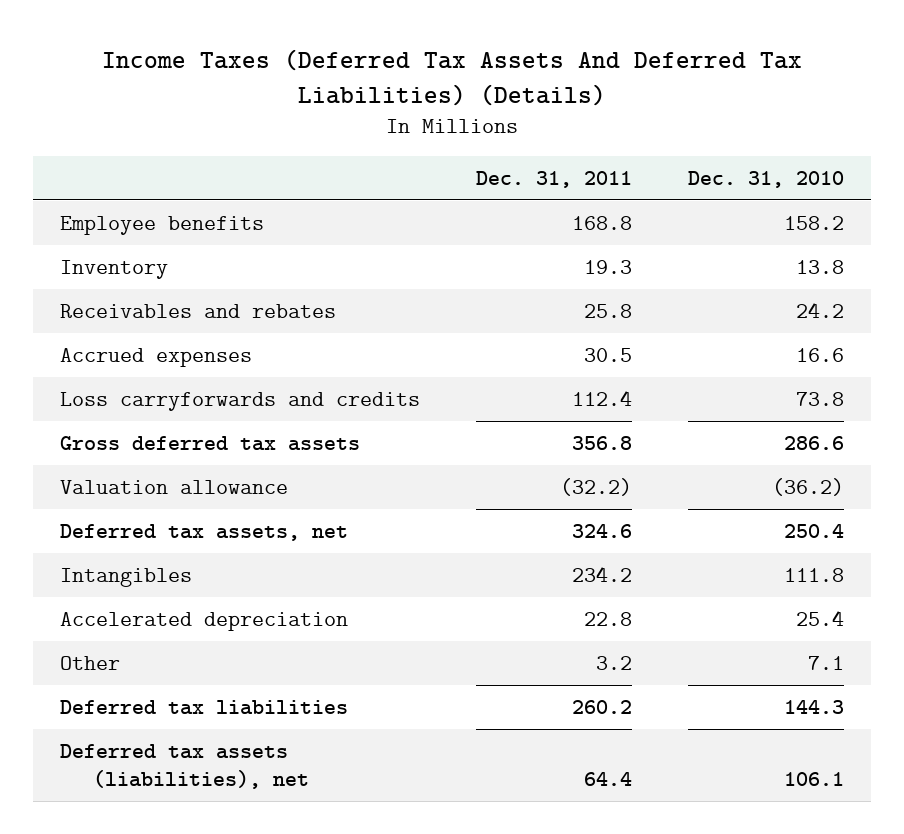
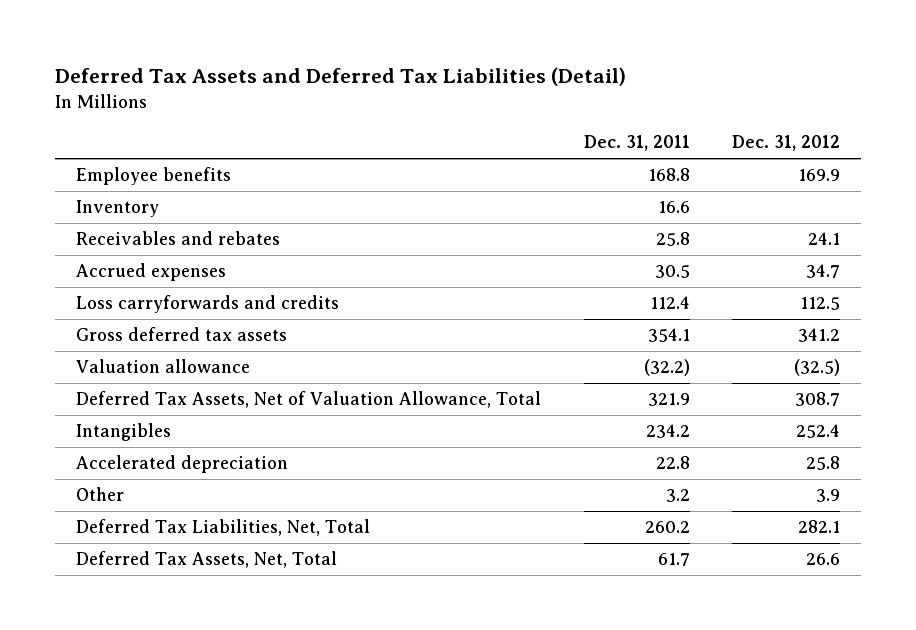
[101,48,802,106] Income Taxes (Deferred Tax Assets And Deferred Tax Liabilities) (Details) -> [55,67,627,87] Deferred Tax Assets and Deferred Tax Liabilities (Detail)
[687,170,844,188] Dec. 31, 2010 -> none
none -> [732,135,841,152] Dec. 31, 2012
[583,259,632,274] 19.3 -> [657,201,690,214] 16.6
[571,435,632,450] 356.8 -> [647,328,690,343] 354.1
[60,523,349,541] Deferred tax assets, net -> [76,391,542,409] Deferred Tax Assets, Net of Valuation Allowance, Total
[571,523,632,538] 324.6 -> [647,393,690,407] 321.9
[60,699,349,715] Deferred tax liabilities -> [76,519,371,537] Deferred Tax Liabilities, Net, Total
[60,743,310,790] Deferred tax assets (liabilities), net -> [76,551,338,569] Deferred Tax Assets, Net, Total
[583,772,632,787] 64.4 -> [657,553,690,567] 61.7

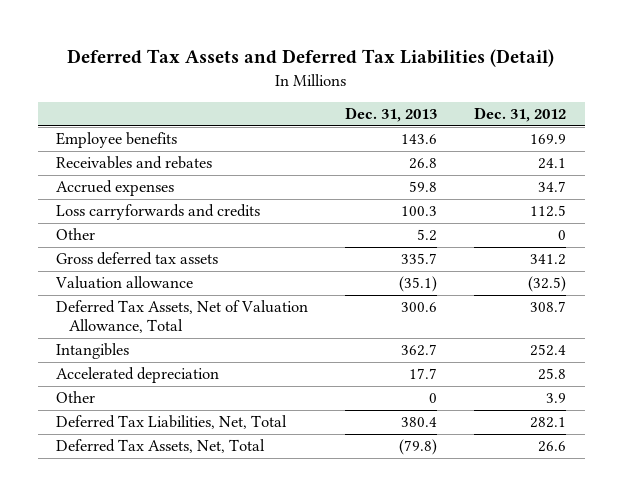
[583,135,690,152] Dec. 31, 2011 -> none
none -> [345,107,438,123] Dec. 31, 2013
[76,200,160,218] Inventory -> none
none -> [56,228,96,241] Other

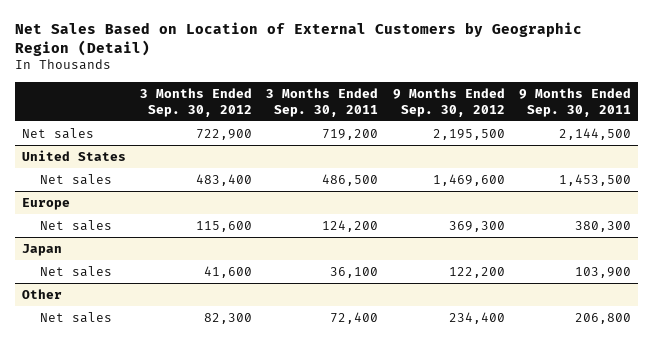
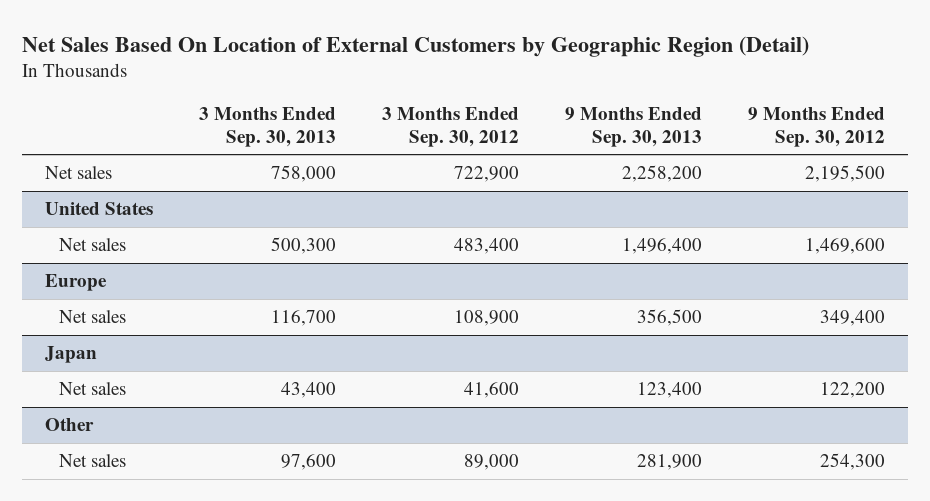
[14,21,582,56] Net Sales Based on Location of External Customers by Geographic Region (Detail) -> [22,35,810,57] Net Sales Based On Location of External Customers by Geographic Region (Detail)
[266,87,379,117] 3 Months Ended Sep. 30, 2011 -> none
[518,87,631,117] 9 Months Ended Sep. 30, 2011 -> none
none -> [199,107,337,147] 3 Months Ended Sep. 30, 2013
none -> [565,107,703,147] 9 Months Ended Sep. 30, 2013
[196,220,253,232] 115,600 -> [454,310,520,327] 108,900
[448,220,505,232] 369,300 -> [820,310,886,327] 349,400
[204,312,253,324] 82,300 -> [464,454,520,471] 89,000
[448,311,505,324] 234,400 -> [820,453,886,471] 254,300

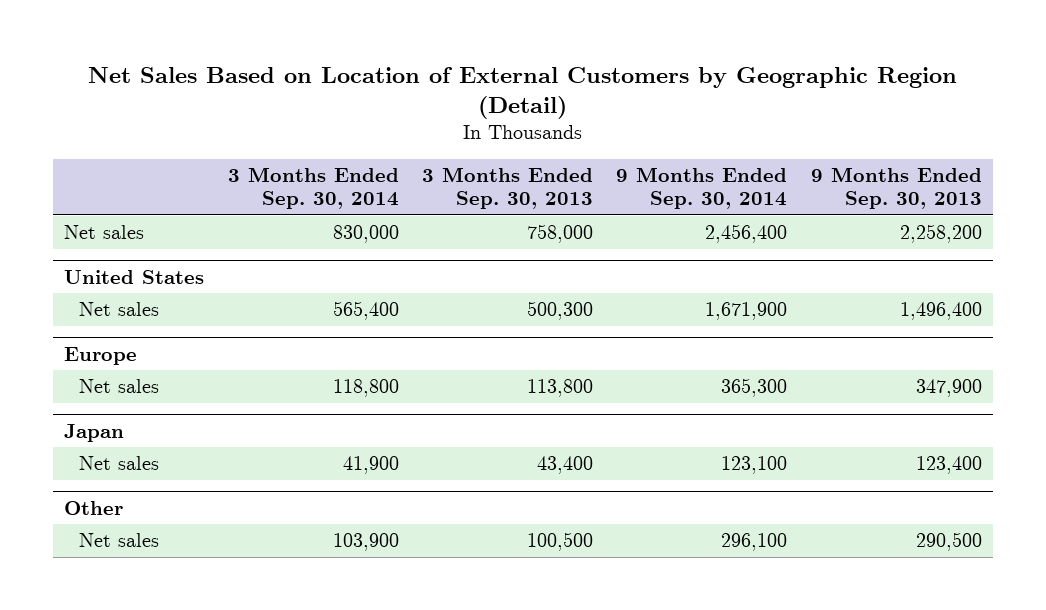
[22,35,810,57] Net Sales Based On Location of External Customers by Geographic Region (Detail) -> [87,66,957,120] Net Sales Based on Location of External Customers by Geographic Region (Detail)
[382,107,520,147] 3 Months Ended Sep. 30, 2012 -> none
[748,107,886,147] 9 Months Ended Sep. 30, 2012 -> none
none -> [227,166,399,210] 3 Months Ended Sep. 30, 2014
none -> [616,166,788,210] 9 Months Ended Sep. 30, 2014
[271,310,337,327] 116,700 -> [526,378,593,397] 113,800
[637,309,703,327] 356,500 -> [915,378,982,397] 347,900
[281,454,337,471] 97,600 -> [526,531,593,551] 100,500
[637,454,703,471] 281,900 -> [915,531,982,551] 290,500

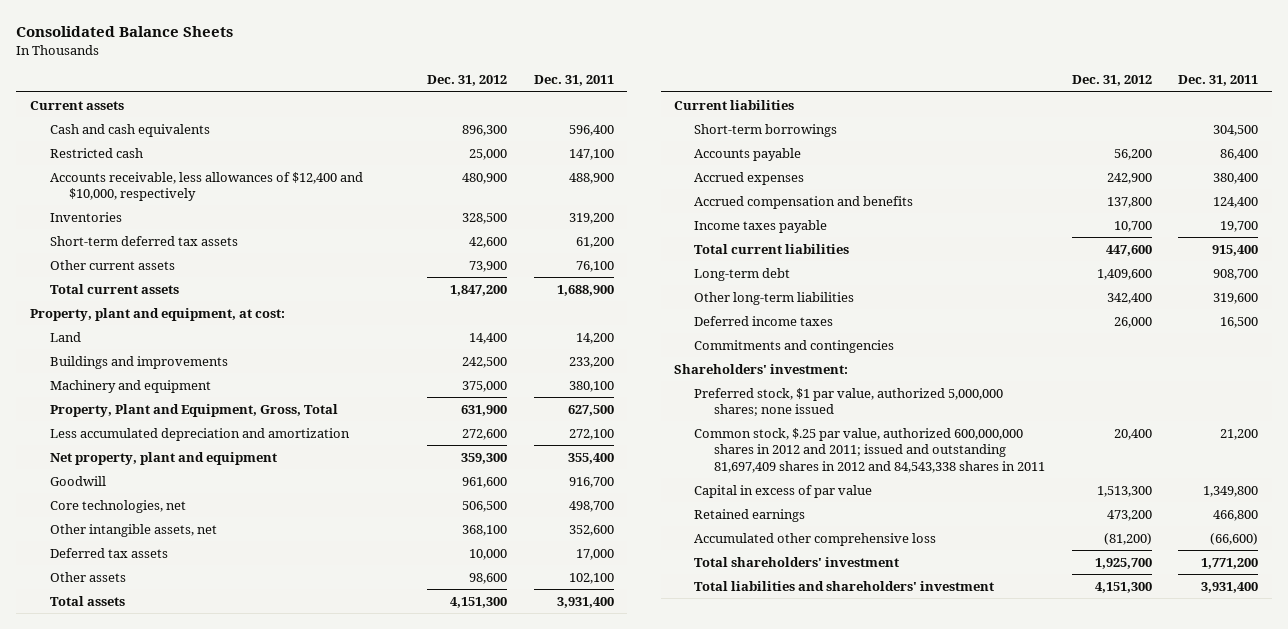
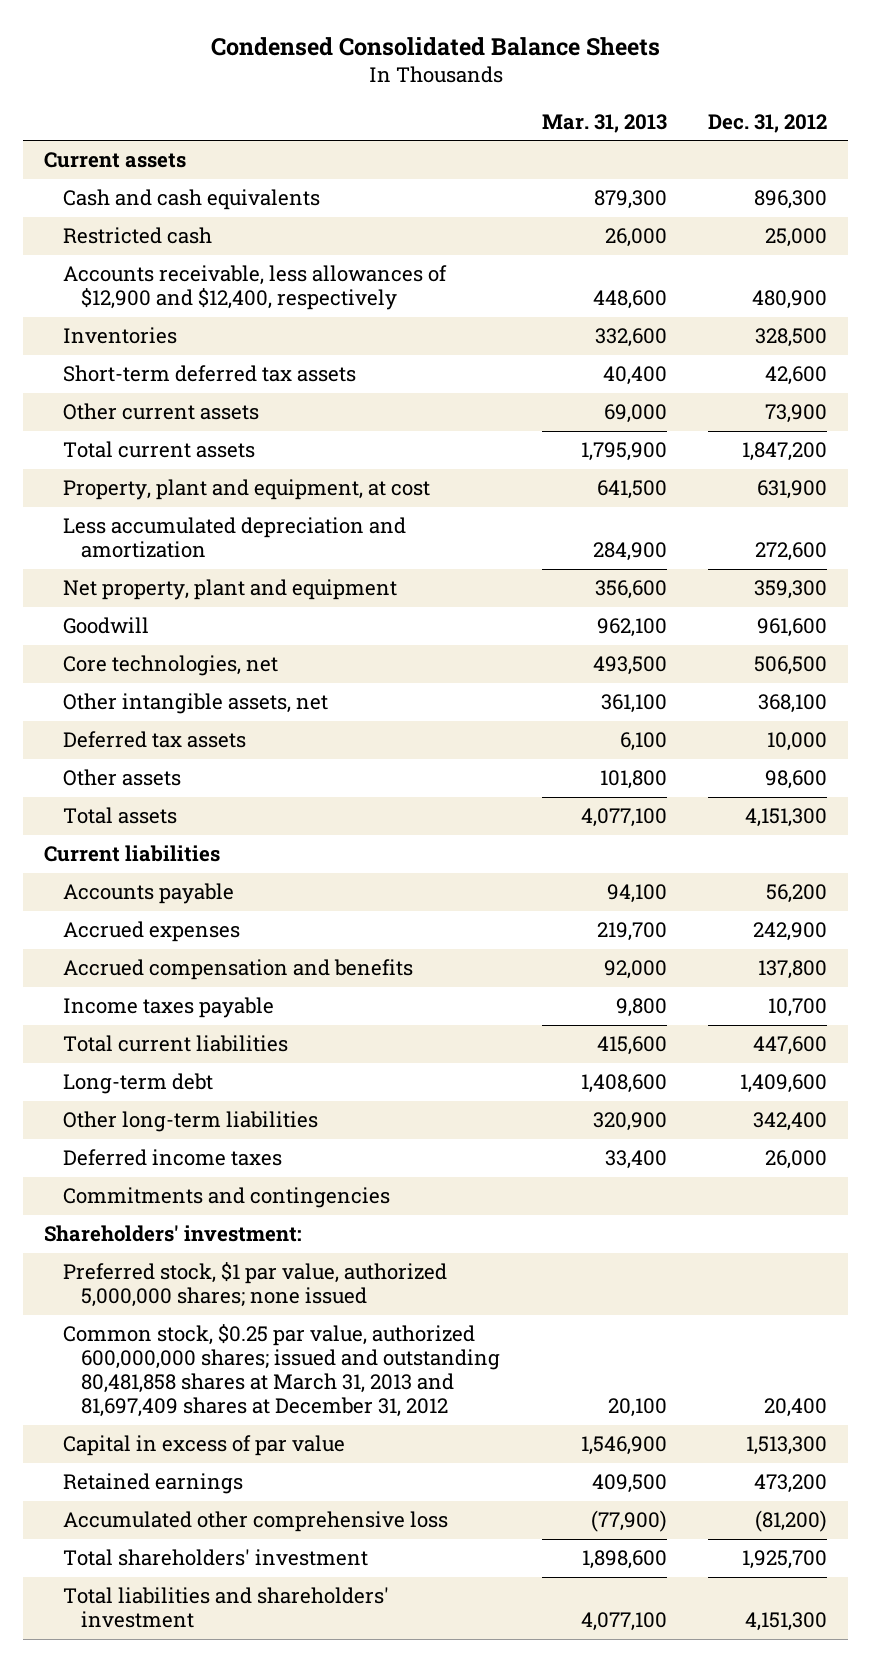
[16,25,234,37] Consolidated Balance Sheets -> [210,36,660,56] Condensed Consolidated Balance Sheets
[534,75,615,87] Dec. 31, 2011 -> none
none -> [541,113,667,133] Mar. 31, 2013
[49,171,363,202] Accounts receivable, less allowances of $12,400 and $10,000, respectively -> [62,265,447,311] Accounts receivable, less allowances of $12,900 and $12,400, respectively
[29,307,285,321] Property, plant and equipment, at cost: -> none
[49,331,81,342] Land -> none
[49,355,228,369] Buildings and improvements -> none
[49,379,211,393] Machinery and equipment -> none
[49,403,338,417] Property, Plant and Equipment, Gross, Total -> [62,479,430,501] Property, plant and equipment, at cost
[693,123,837,137] Short-term borrowings -> none
[693,427,1045,473] Common stock, $.25 par value, authorized 600,000,000 shares in 2012 and 2011; issued and outstanding 81,697,409 shares in 2012 and 84,543,338 shares in 2011 -> [62,1324,501,1418] Common stock, $0.25 par value, authorized 600,000,000 shares; issued and outstanding 80,481,858 shares at March 31, 2013 and 81,697,409 shares at December 31, 2012

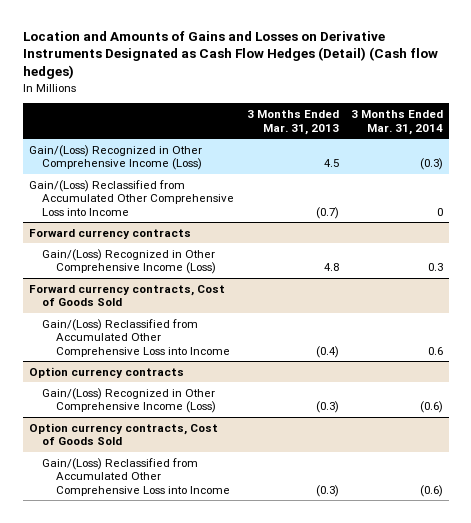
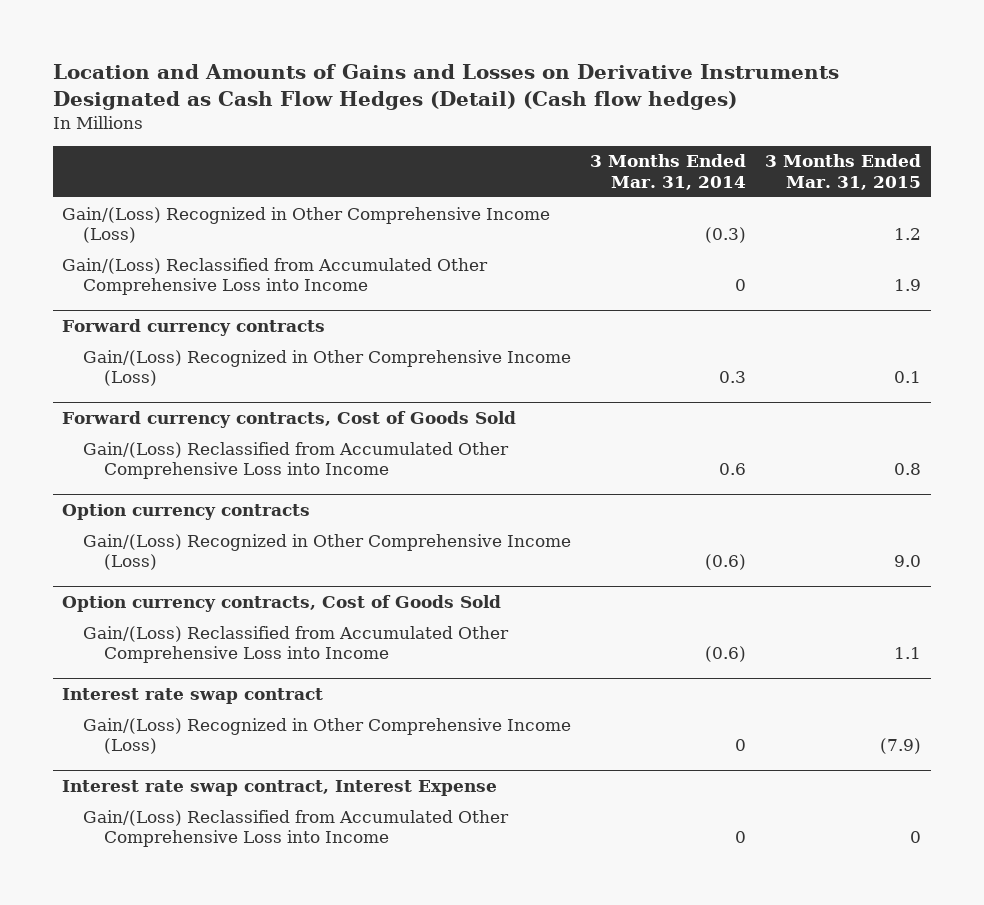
[246,110,339,135] 3 Months Ended Mar. 31, 2013 -> none
none -> [765,154,922,190] 3 Months Ended Mar. 31, 2015
none -> [62,687,324,704] Interest rate swap contract
none -> [83,717,572,754] Gain/(Loss) Recognized in Other Comprehensive Income (Loss)
none -> [62,779,498,796] Interest rate swap contract, Interest Expense
none -> [83,809,510,847] Gain/(Loss) Reclassified from Accumulated Other Comprehensive Loss into Income

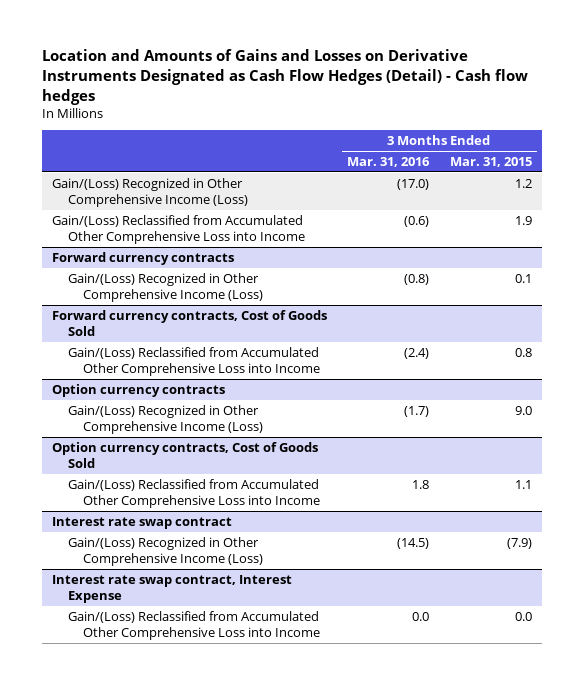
[52,64,839,110] Location and Amounts of Gains and Losses on Derivative Instruments Designated as Cash Flow Hedges (Detail) (Cash flow hedges) -> [41,49,528,105] Location and Amounts of Gains and Losses on Derivative Instruments Designated as Cash Flow Hedges (Detail) - Cash flow hedges
[590,154,747,190] 3 Months Ended Mar. 31, 2014 -> none
none -> [347,157,431,168] Mar. 31, 2016
[910,830,922,843] 0 -> [514,611,532,621] 0.0

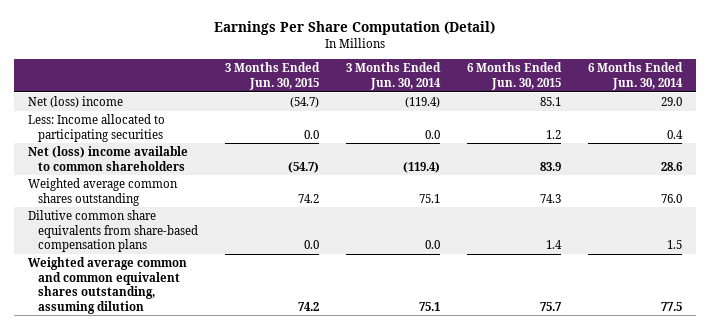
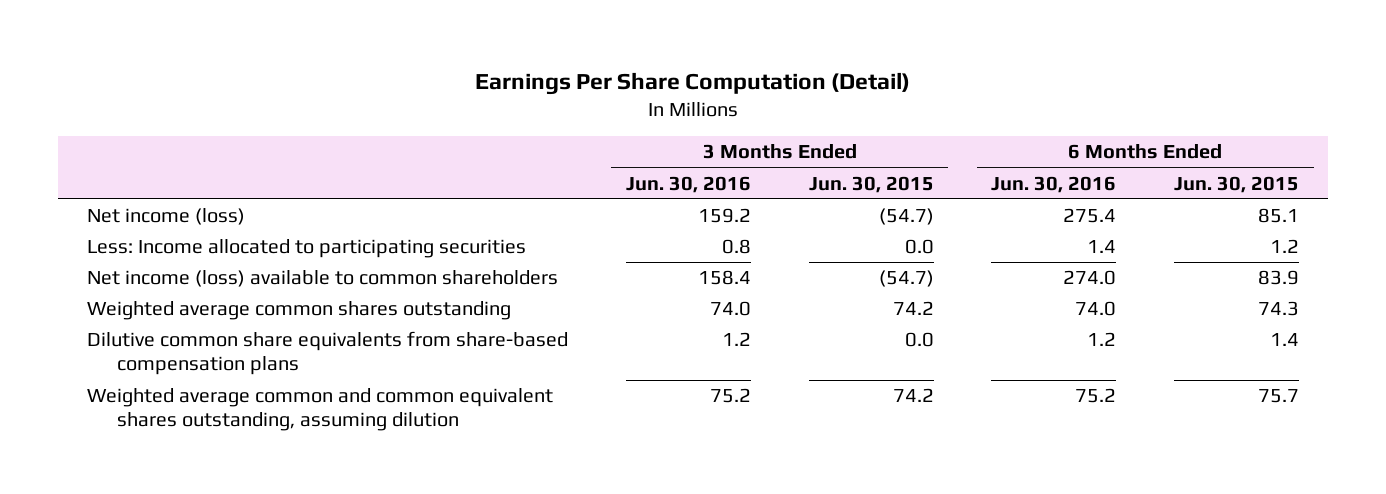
[346,62,442,90] 3 Months Ended Jun. 30, 2014 -> none
[588,62,684,90] 6 Months Ended Jun. 30, 2014 -> none
none -> [625,175,751,193] Jun. 30, 2016
none -> [991,175,1117,193] Jun. 30, 2016
[27,96,123,109] Net (loss) income -> [87,208,246,226] Net income (loss)
[27,146,188,171] Net (loss) income available to common shareholders -> [87,270,559,288] Net income (loss) available to common shareholders

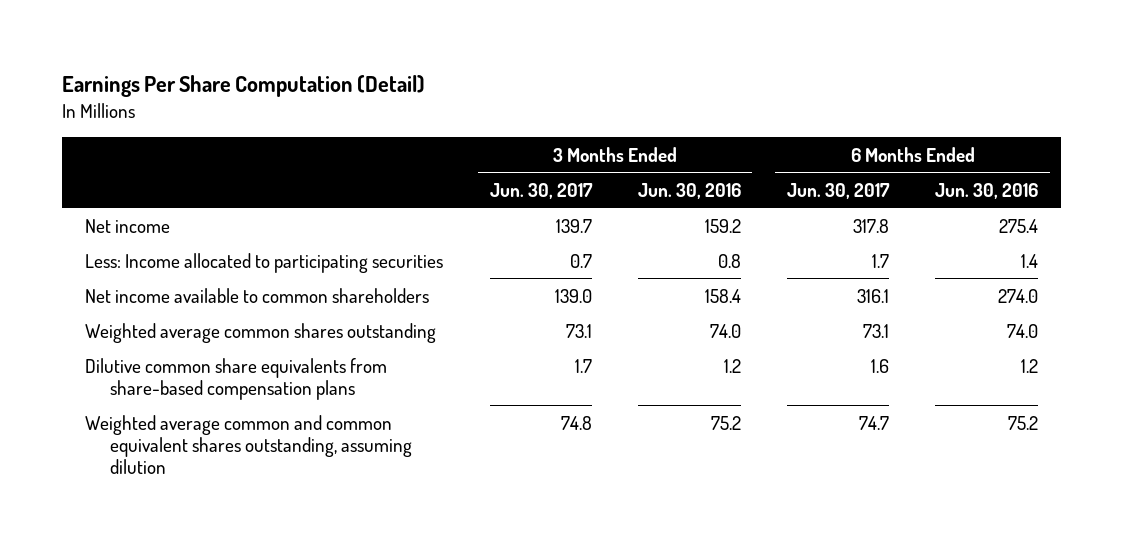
[808,175,934,193] Jun. 30, 2015 -> none
[1174,175,1300,193] Jun. 30, 2015 -> none
none -> [489,182,593,199] Jun. 30, 2017
none -> [786,182,890,199] Jun. 30, 2017
[87,208,246,226] Net income (loss) -> [85,218,171,233] Net income
[87,270,559,288] Net income (loss) available to common shareholders -> [85,287,430,303] Net income available to common shareholders

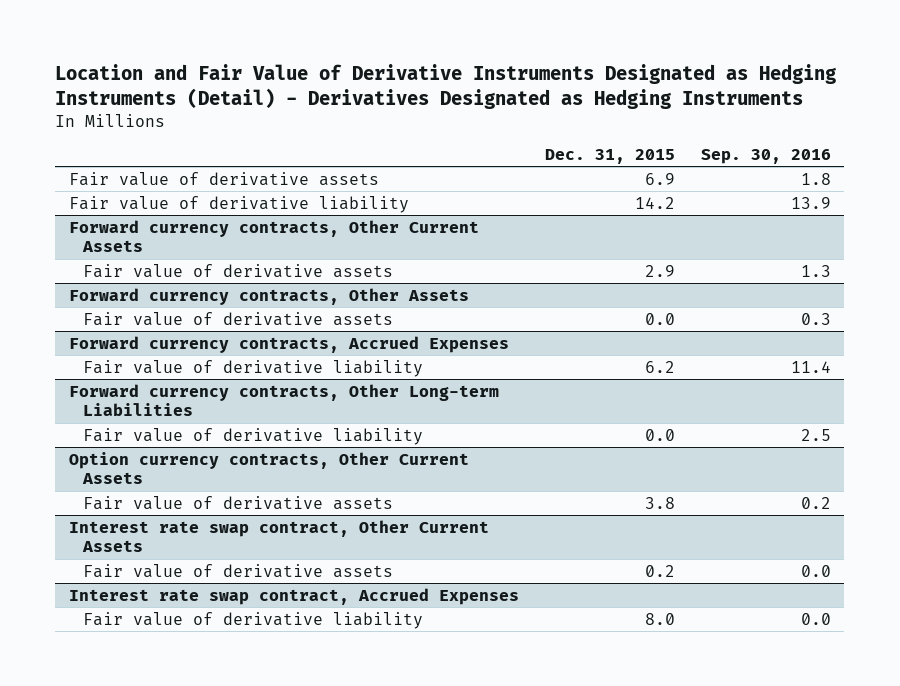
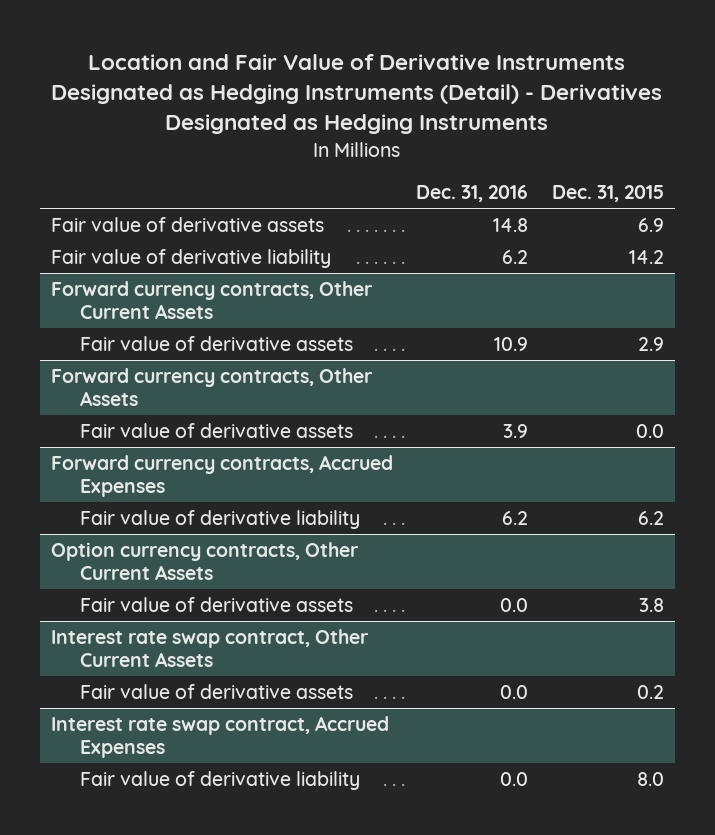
[701,148,832,164] Sep. 30, 2016 -> none
none -> [416,185,529,203] Dec. 31, 2016
[68,383,499,417] Forward currency contracts, Other Long-term Liabilities -> none
[83,427,424,445] Fair value of derivative liability -> none

